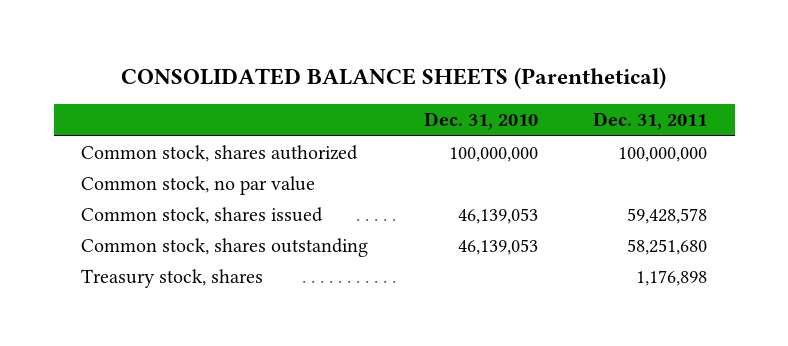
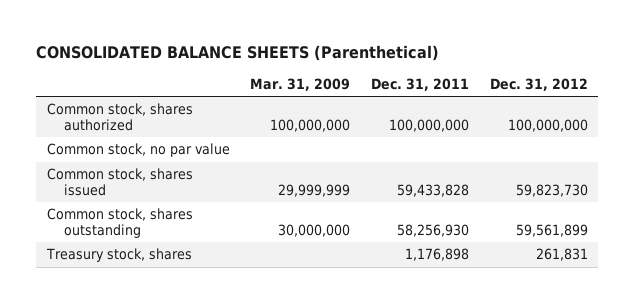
[423,112,538,131] Dec. 31, 2010 -> none
none -> [250,77,351,91] Mar. 31, 2009
none -> [489,77,588,91] Dec. 31, 2012
[626,208,707,225] 59,428,578 -> [396,184,469,198] 59,433,828
[626,239,707,256] 58,251,680 -> [396,224,469,238] 58,256,930

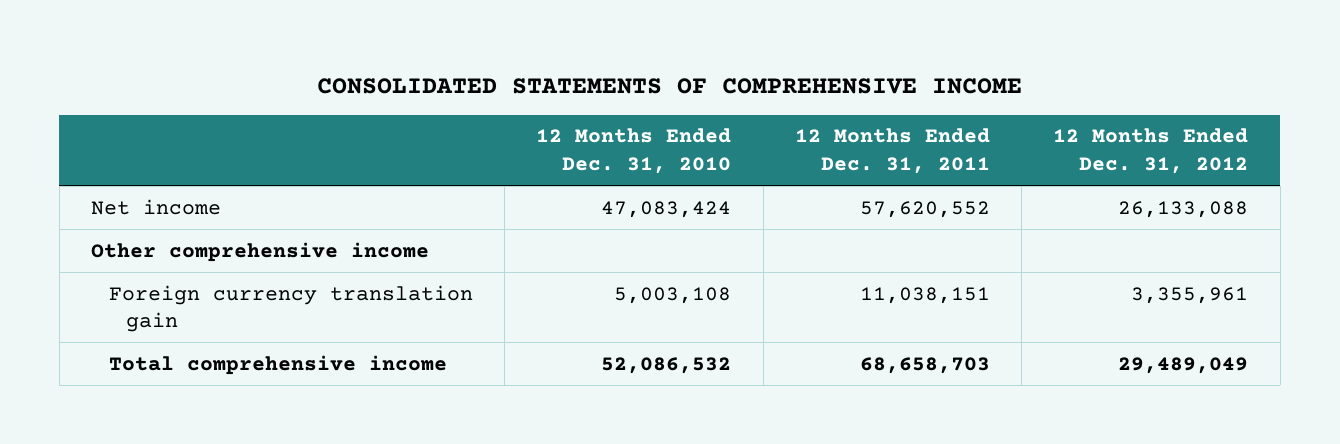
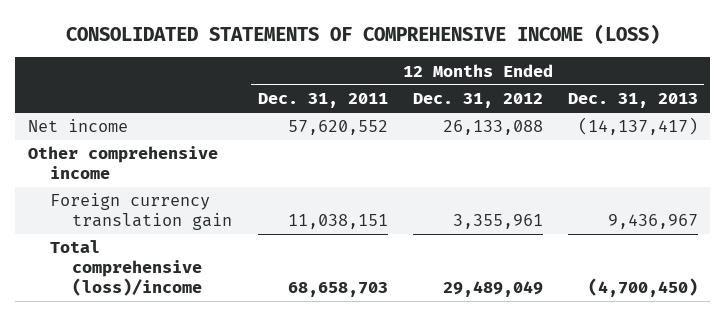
[316,78,1022,95] CONSOLIDATED STATEMENTS OF COMPREHENSIVE INCOME -> [65,23,660,44] CONSOLIDATED STATEMENTS OF COMPREHENSIVE INCOME (LOSS)
[536,128,732,175] 12 Months Ended Dec. 31, 2010 -> none
none -> [567,92,698,108] Dec. 31, 2013
[108,354,447,375] Total comprehensive income -> [50,240,203,296] Total comprehensive (loss)/income

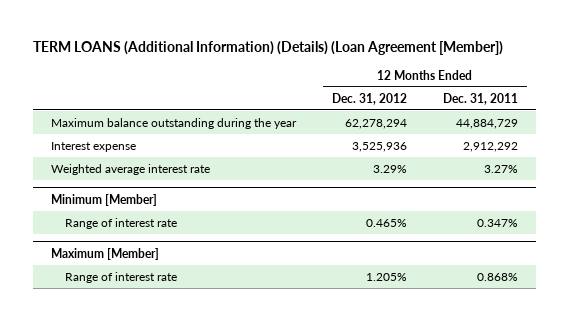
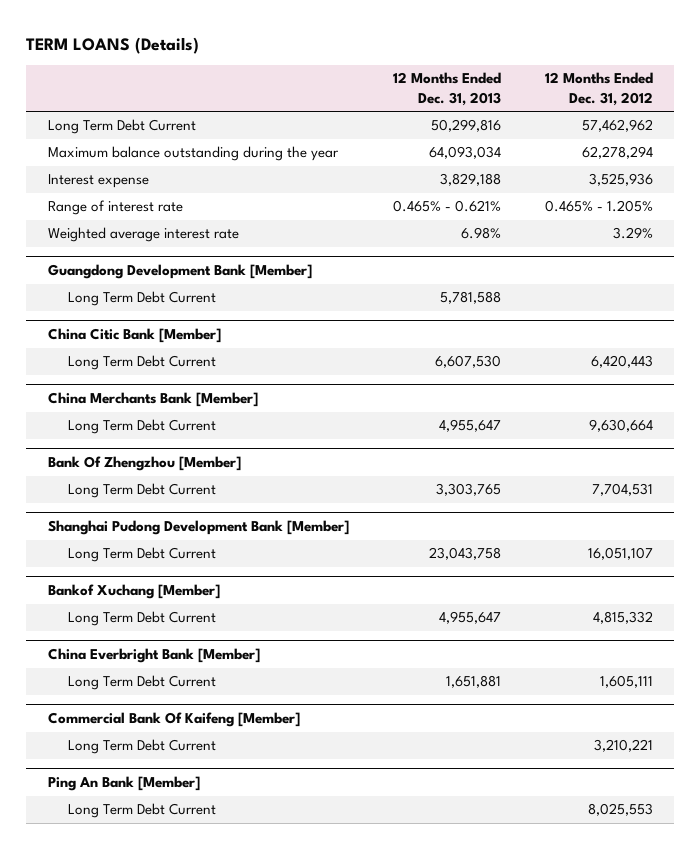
[32,40,503,55] TERM LOANS (Additional Information) (Details) (Loan Agreement [Member]) -> [25,36,199,54] TERM LOANS (Details)
[442,92,518,105] Dec. 31, 2011 -> none
none -> [392,72,501,106] 12 Months Ended Dec. 31, 2013
none -> [47,119,196,135] Long Term Debt Current
none -> [47,200,183,216] Range of interest rate
[50,193,157,206] Minimum [Member] -> none
[65,217,178,229] Range of interest rate -> none
[50,247,159,260] Maximum [Member] -> none
[65,271,178,283] Range of interest rate -> none
none -> [47,264,312,280] Guangdong Development Bank [Member]
none -> [67,291,216,307] Long Term Debt Current
none -> [47,328,221,344] China Citic Bank [Member]
none -> [67,355,216,371] Long Term Debt Current
none -> [47,392,258,408] China Merchants Bank [Member]
none -> [67,419,216,435] Long Term Debt Current
none -> [47,456,241,472] Bank Of Zhengzhou [Member]
none -> [67,483,216,499] Long Term Debt Current
none -> [47,520,349,536] Shanghai Pudong Development Bank [Member]
none -> [67,547,216,563] Long Term Debt Current
none -> [47,584,220,600] Bankof Xuchang [Member]
none -> [67,611,216,627] Long Term Debt Current
none -> [47,648,260,664] China Everbright Bank [Member]
none -> [67,675,216,691] Long Term Debt Current
none -> [47,712,300,728] Commercial Bank Of Kaifeng [Member]
none -> [67,739,216,755] Long Term Debt Current
none -> [47,776,200,792] Ping An Bank [Member]
none -> [67,803,216,819] Long Term Debt Current

